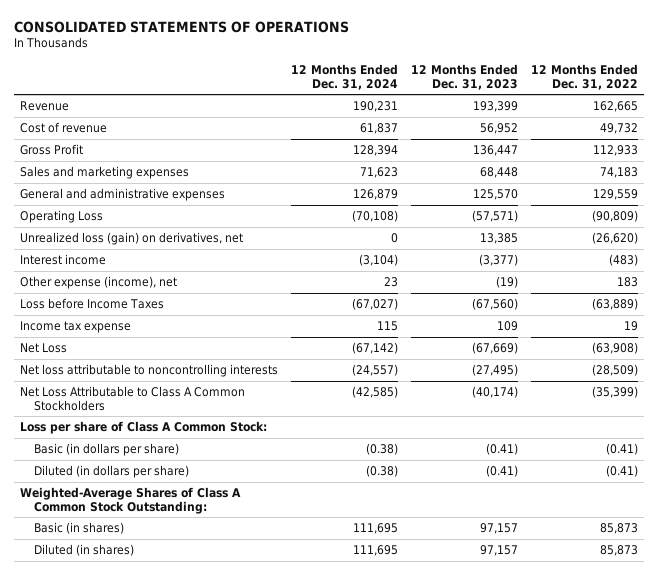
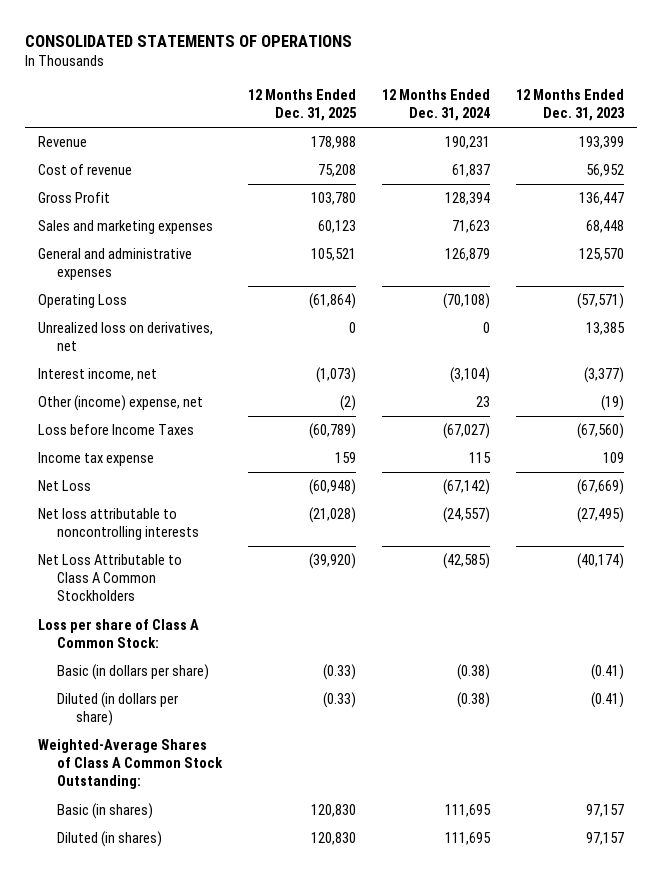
[530,63,638,90] 12 Months Ended Dec. 31, 2022 -> none
none -> [248,89,358,122] 12 Months Ended Dec. 31, 2025
[20,232,244,246] Unrealized loss (gain) on derivatives, net -> [37,322,213,352] Unrealized loss on derivatives, net
[20,254,107,266] Interest income -> [37,368,157,382] Interest income, net
[20,276,178,290] Other expense (income), net -> [37,395,203,412] Other (income) expense, net

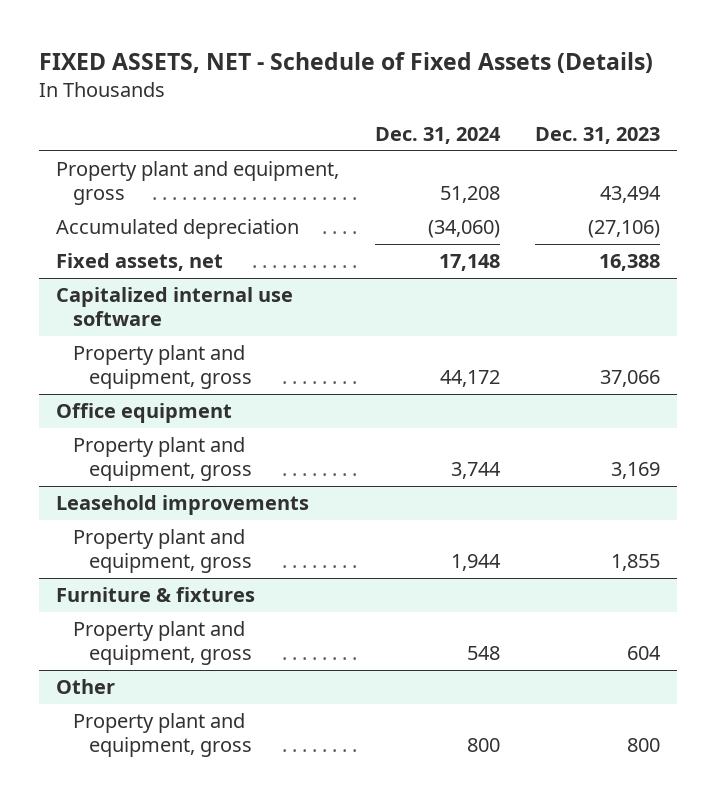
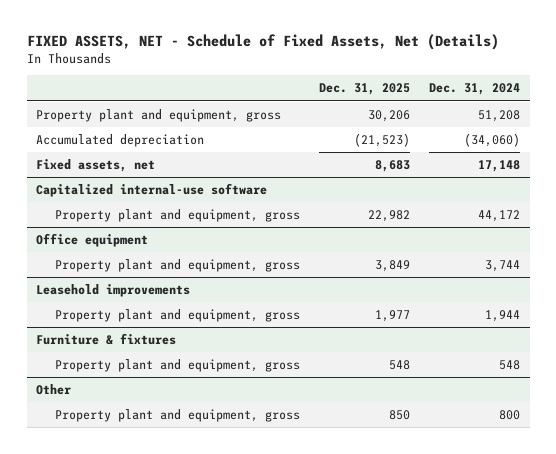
[38,51,653,73] FIXED ASSETS, NET - Schedule of Fixed Assets (Details) -> [26,33,499,50] FIXED ASSETS, NET - Schedule of Fixed Assets, Net (Details)
[534,127,660,145] Dec. 31, 2023 -> none
none -> [319,83,411,96] Dec. 31, 2025
[56,287,294,327] Capitalized internal use software -> [36,183,268,198] Capitalized internal-use software

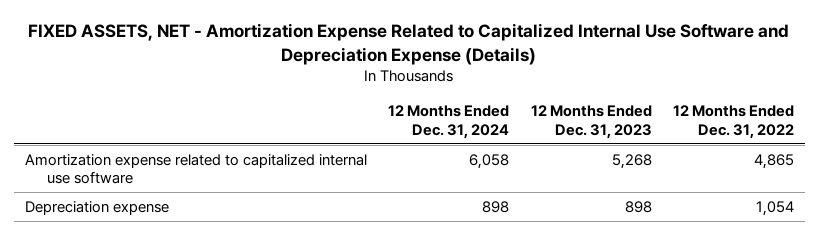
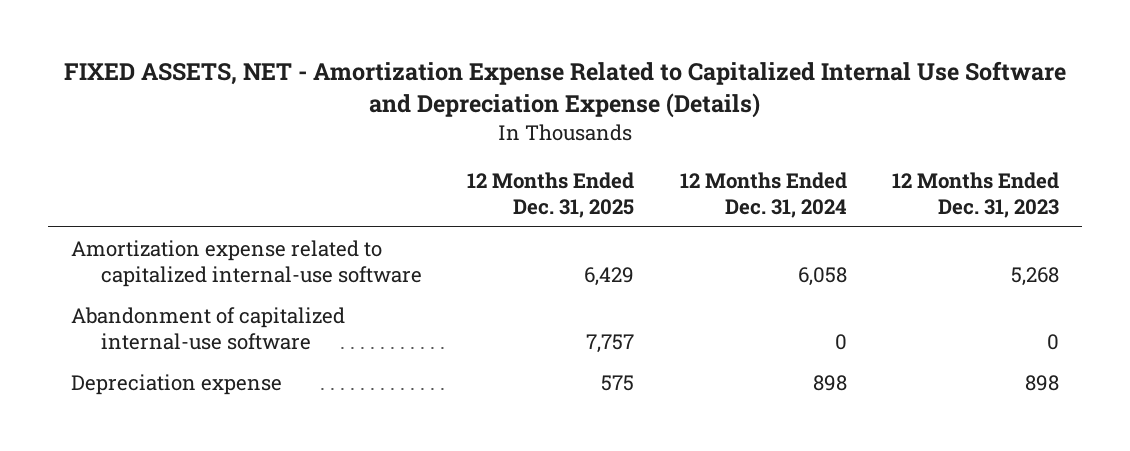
[673,105,795,139] 12 Months Ended Dec. 31, 2022 -> none
none -> [467,171,635,218] 12 Months Ended Dec. 31, 2025
[24,153,367,185] Amortization expense related to capitalized internal use software -> [71,239,422,287] Amortization expense related to capitalized internal-use software
none -> [71,306,346,350] Abandonment of capitalized internal-use software

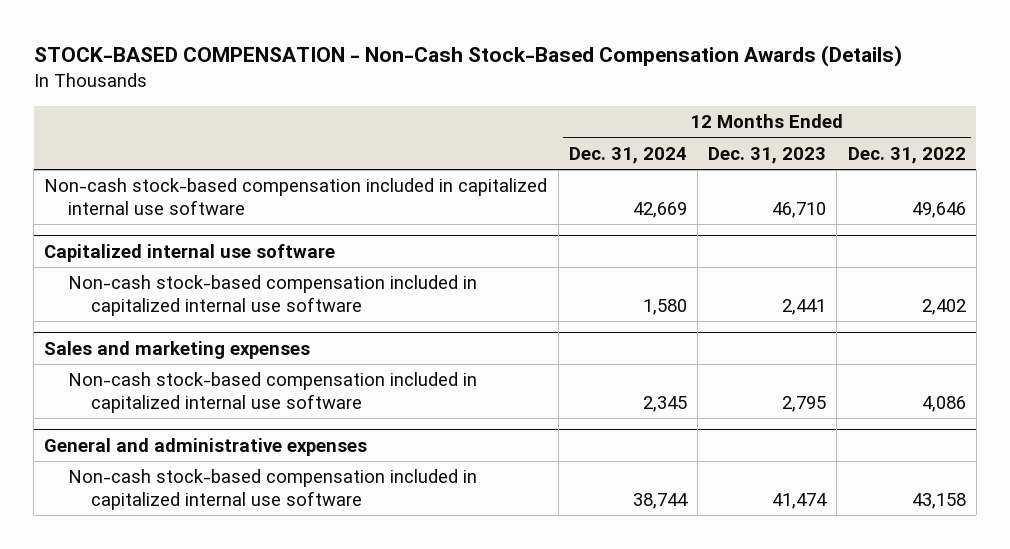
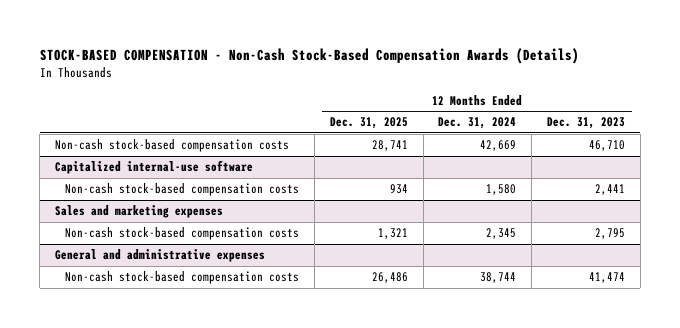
[847,146,966,164] Dec. 31, 2022 -> none
none -> [329,117,408,130] Dec. 31, 2025
[44,178,548,215] Non-cash stock-based compensation included in capitalized internal use software -> [55,139,290,153] Non-cash stock-based compensation costs
[44,243,336,262] Capitalized internal use software -> [55,160,254,175] Capitalized internal-use software
[67,275,477,316] Non-cash stock-based compensation included in capitalized internal use software -> [65,183,300,197] Non-cash stock-based compensation costs
[67,372,477,413] Non-cash stock-based compensation included in capitalized internal use software -> [65,227,300,241] Non-cash stock-based compensation costs
[67,469,477,510] Non-cash stock-based compensation included in capitalized internal use software -> [65,271,300,285] Non-cash stock-based compensation costs

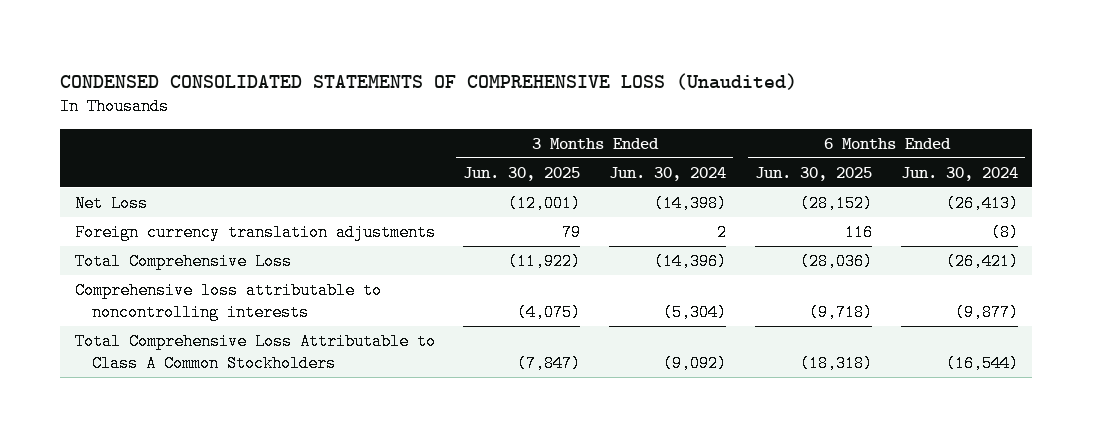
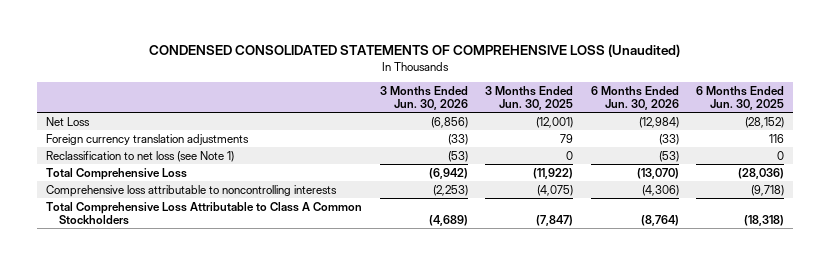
[609,166,727,181] Jun. 30, 2024 -> none
[900,166,1018,181] Jun. 30, 2024 -> none
none -> [379,85,468,111] 3 Months Ended Jun. 30, 2026
none -> [590,85,679,111] 6 Months Ended Jun. 30, 2026
none -> [45,150,234,162] Reclassification to net loss (see Note 1)

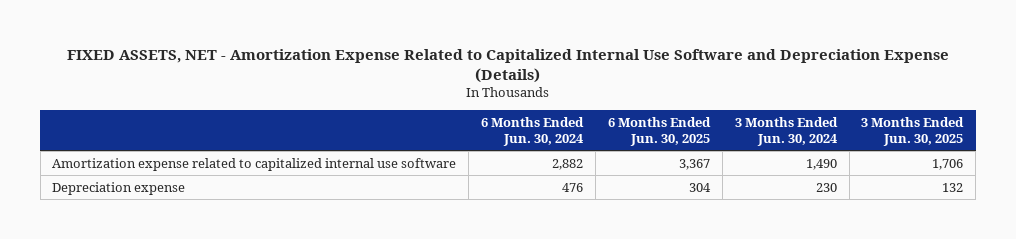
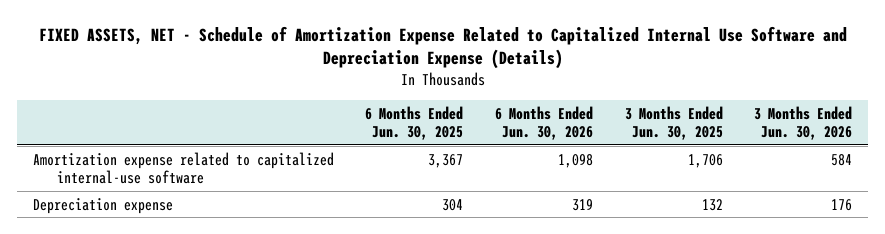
[66,49,949,84] FIXED ASSETS, NET - Amortization Expense Related to Capitalized Internal Use Software and Depreciation Expense (Details) -> [38,25,847,70] FIXED ASSETS, NET - Schedule of Amortization Expense Related to Capitalized Internal Use Software and Depreciation Expense (Details)
[481,116,585,147] 6 Months Ended Jun. 30, 2024 -> none
[734,116,838,147] 3 Months Ended Jun. 30, 2024 -> none
none -> [495,105,594,141] 6 Months Ended Jun. 30, 2026
none -> [754,105,853,141] 3 Months Ended Jun. 30, 2026
[52,157,457,171] Amortization expense related to capitalized internal use software -> [32,151,334,184] Amortization expense related to capitalized internal-use software

